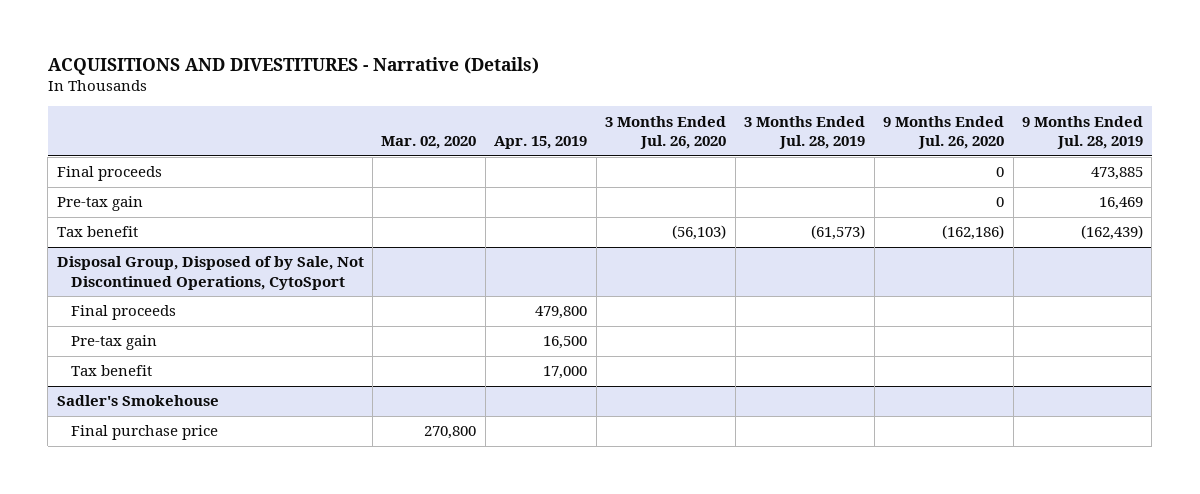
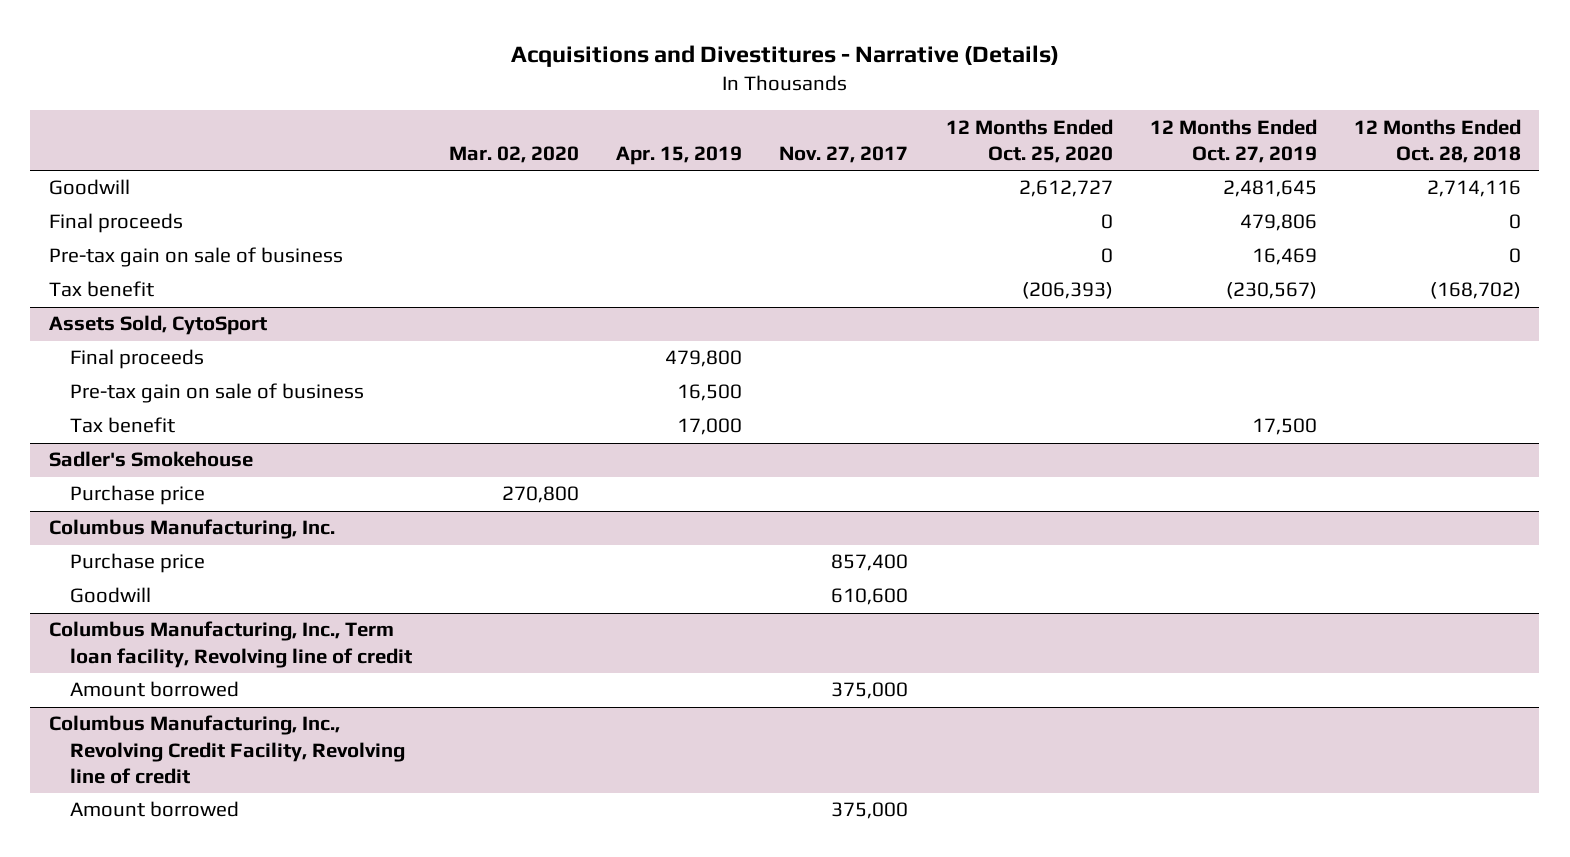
[47,56,539,75] ACQUISITIONS AND DIVESTITURES - Narrative (Details) -> [510,45,1059,68] Acquisitions and Divestitures - Narrative (Details)
[605,115,727,150] 3 Months Ended Jul. 26, 2020 -> none
[744,115,866,150] 3 Months Ended Jul. 28, 2019 -> none
[883,115,1005,150] 9 Months Ended Jul. 26, 2020 -> none
[1022,115,1144,150] 9 Months Ended Jul. 28, 2019 -> none
none -> [779,145,909,163] Nov. 27, 2017
none -> [945,118,1113,163] 12 Months Ended Oct. 25, 2020
none -> [1149,118,1317,163] 12 Months Ended Oct. 27, 2019
none -> [1353,118,1521,163] 12 Months Ended Oct. 28, 2018
none -> [48,179,130,196] Goodwill
[56,196,143,212] Pre-tax gain -> [48,247,343,268] Pre-tax gain on sale of business
[56,256,364,290] Disposal Group, Disposed of by Sale, Not Discontinued Operations, CytoSport -> [48,315,267,336] Assets Sold, CytoSport
[71,335,158,351] Pre-tax gain -> [70,383,365,404] Pre-tax gain on sale of business
[71,425,219,441] Final purchase price -> [70,485,206,506] Purchase price
none -> [48,519,335,540] Columbus Manufacturing, Inc.
none -> [70,553,206,574] Purchase price
none -> [70,587,152,604] Goodwill
none -> [48,621,413,668] Columbus Manufacturing, Inc., Term loan facility, Revolving line of credit
none -> [70,681,240,698] Amount borrowed
none -> [48,715,406,784] Columbus Manufacturing, Inc., Revolving Credit Facility, Revolving line of credit
none -> [70,801,240,818] Amount borrowed

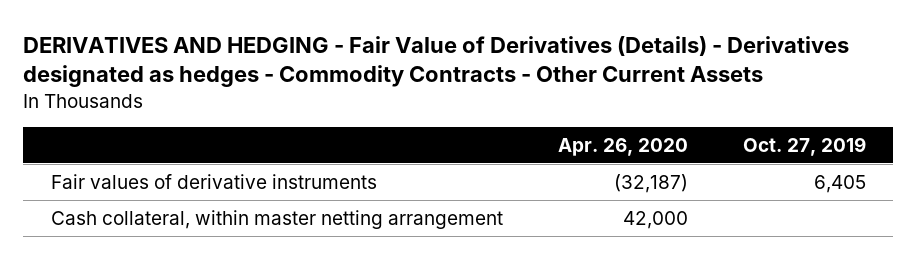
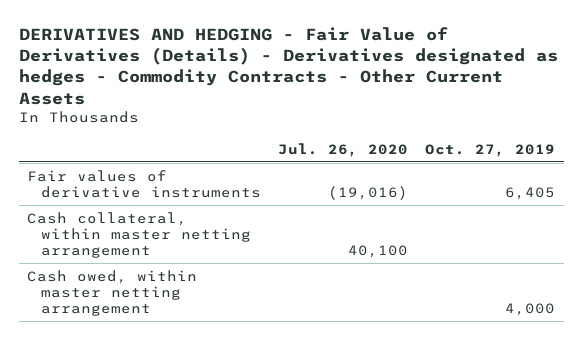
[557,137,688,156] Apr. 26, 2020 -> none
none -> [277,142,408,157] Jul. 26, 2020
none -> [27,269,198,317] Cash owed, within master netting arrangement

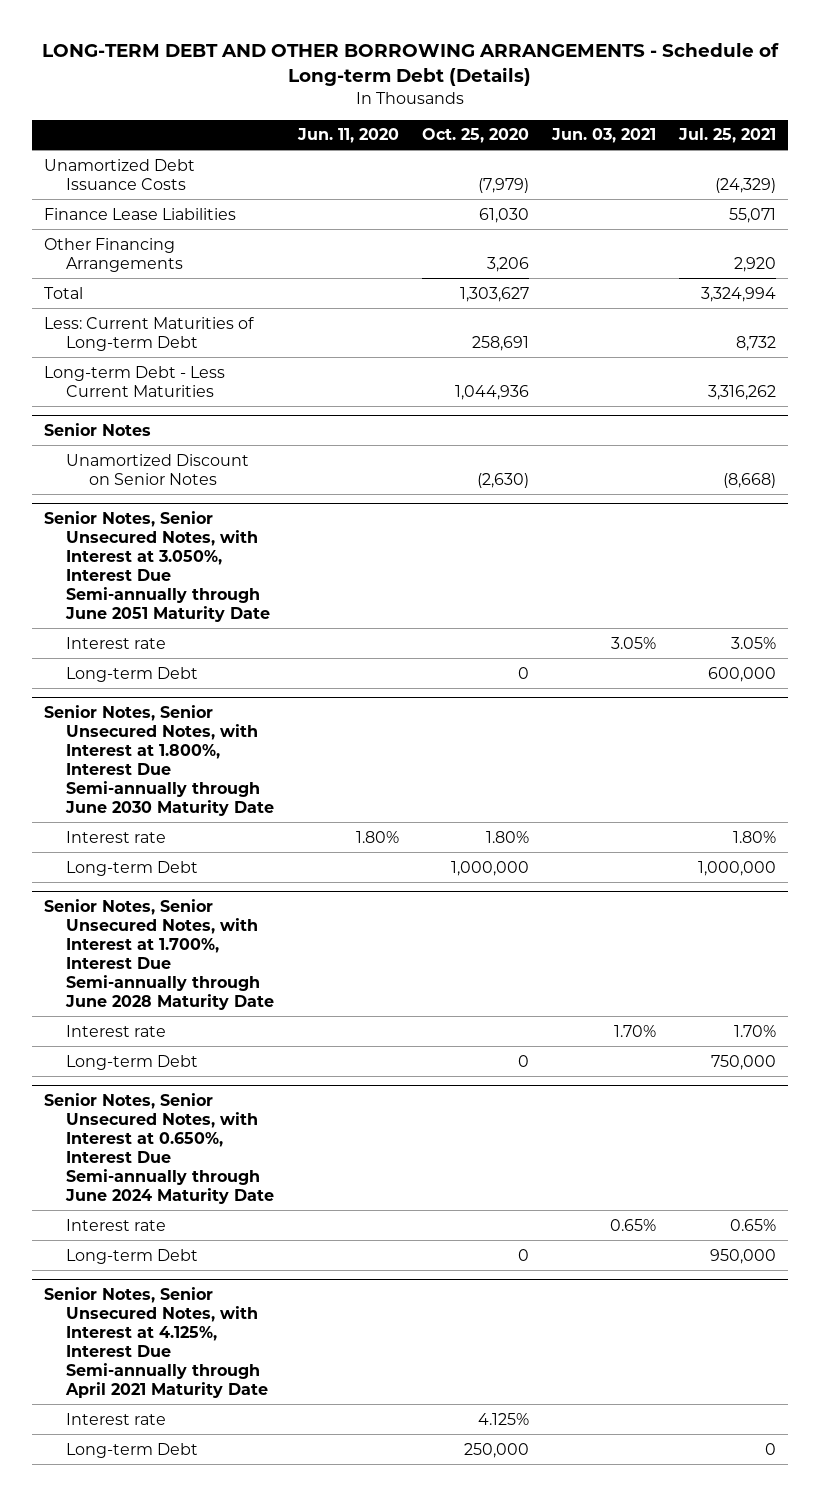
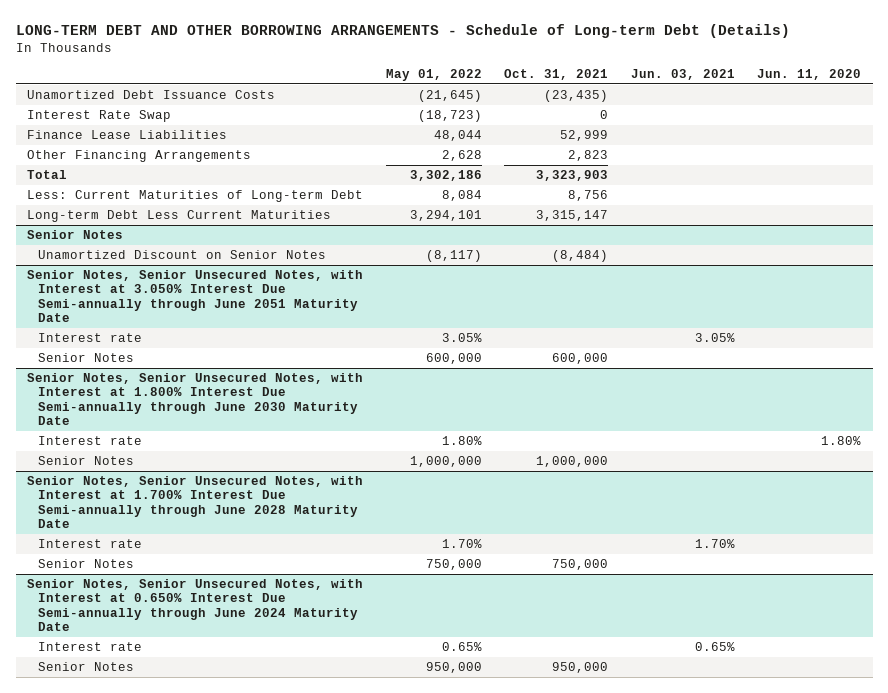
[421,128,529,144] Oct. 25, 2020 -> none
[678,128,777,144] Jul. 25, 2021 -> none
none -> [385,69,482,82] May 01, 2022
none -> [504,69,609,81] Oct. 31, 2021
none -> [26,109,171,122] Interest Rate Swap
[43,365,225,397] Long-term Debt - Less Current Maturities -> [26,209,331,222] Long-term Debt Less Current Maturities
[43,511,271,622] Senior Notes, Senior Unsecured Notes, with Interest at 3.050%, Interest Due Semi-annually through June 2051 Maturity Date -> [26,269,363,323] Senior Notes, Senior Unsecured Notes, with Interest at 3.050% Interest Due Semi-annually through June 2051 Maturity Date
[66,666,199,682] Long-term Debt -> [38,352,135,362] Senior Notes
[43,705,275,816] Senior Notes, Senior Unsecured Notes, with Interest at 1.800%, Interest Due Semi-annually through June 2030 Maturity Date -> [26,372,363,426] Senior Notes, Senior Unsecured Notes, with Interest at 1.800% Interest Due Semi-annually through June 2030 Maturity Date
[66,860,199,876] Long-term Debt -> [38,455,135,465] Senior Notes
[43,899,275,1010] Senior Notes, Senior Unsecured Notes, with Interest at 1.700%, Interest Due Semi-annually through June 2028 Maturity Date -> [26,475,363,529] Senior Notes, Senior Unsecured Notes, with Interest at 1.700% Interest Due Semi-annually through June 2028 Maturity Date
[66,1054,199,1070] Long-term Debt -> [38,558,135,568] Senior Notes
[43,1093,275,1204] Senior Notes, Senior Unsecured Notes, with Interest at 0.650%, Interest Due Semi-annually through June 2024 Maturity Date -> [26,578,363,632] Senior Notes, Senior Unsecured Notes, with Interest at 0.650% Interest Due Semi-annually through June 2024 Maturity Date
[43,1287,269,1398] Senior Notes, Senior Unsecured Notes, with Interest at 4.125%, Interest Due Semi-annually through April 2021 Maturity Date -> none
[66,1412,167,1425] Interest rate -> none
[66,1442,199,1458] Long-term Debt -> none
[66,1248,199,1264] Long-term Debt -> [38,661,135,671] Senior Notes

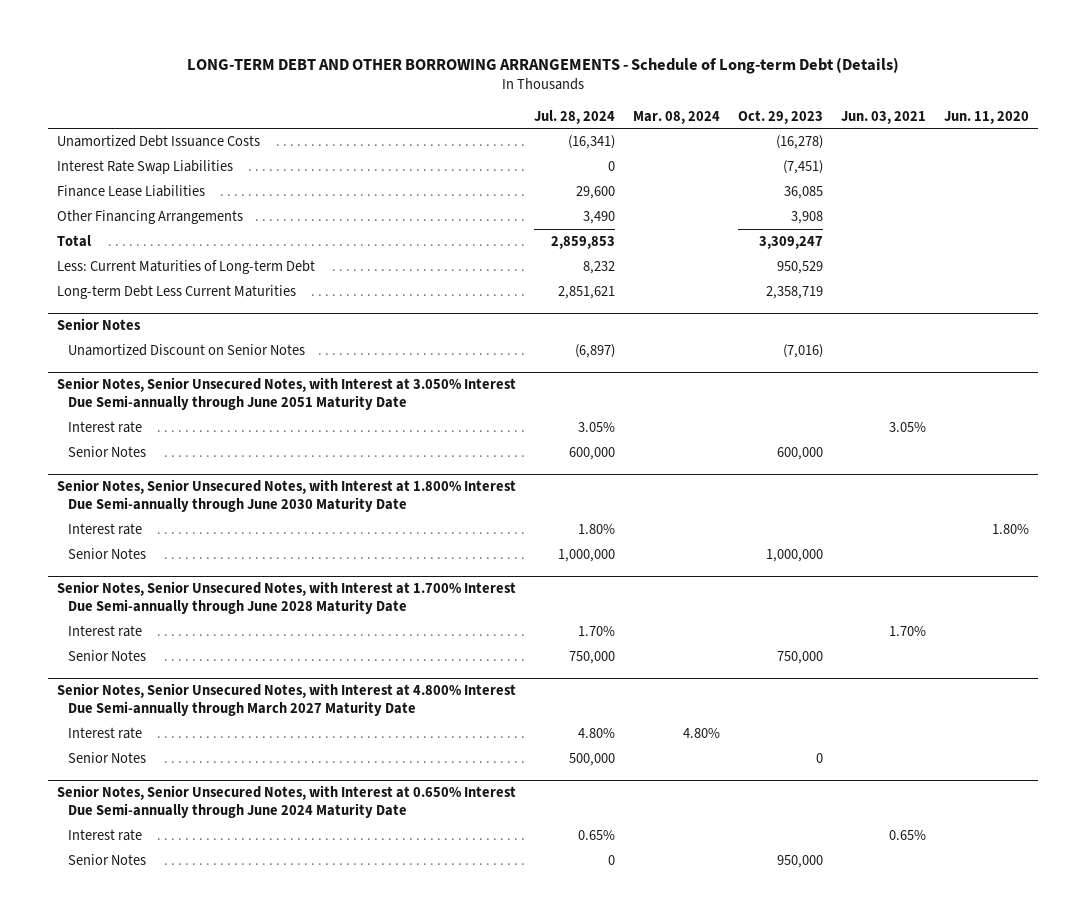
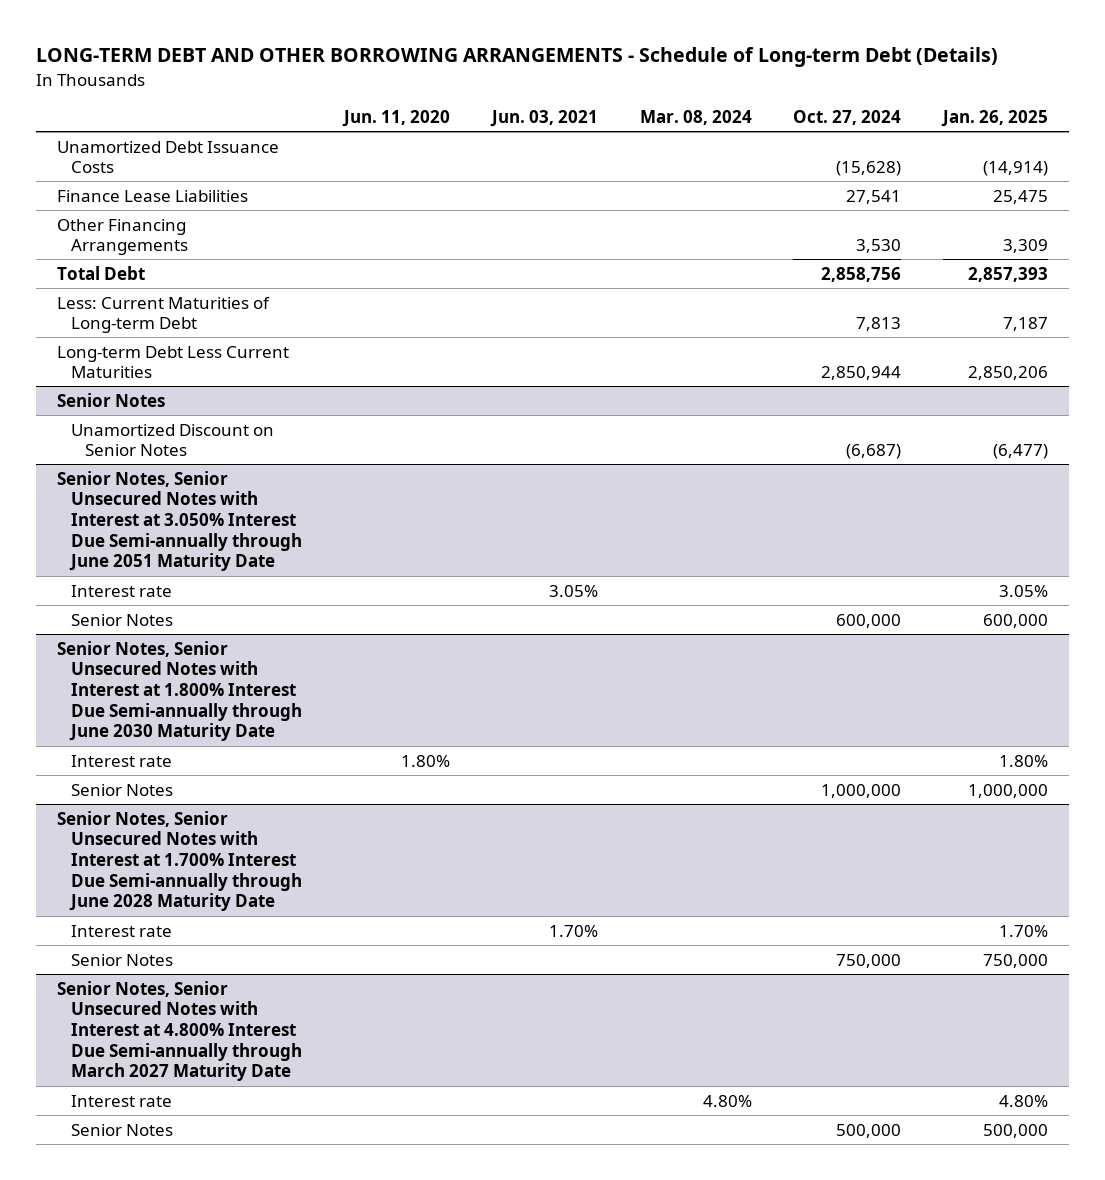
[533,109,615,124] Jul. 28, 2024 -> none
[737,109,823,124] Oct. 29, 2023 -> none
none -> [793,110,902,126] Oct. 27, 2024
none -> [941,110,1049,128] Jan. 26, 2025
[56,160,233,175] Interest Rate Swap Liabilities -> none
[56,235,91,248] Total -> [56,265,145,280] Total Debt
[56,377,516,411] Senior Notes, Senior Unsecured Notes, with Interest at 3.050% Interest Due Semi-annually through June 2051 Maturity Date -> [56,470,302,572] Senior Notes, Senior Unsecured Notes with Interest at 3.050% Interest Due Semi-annually through June 2051 Maturity Date
[56,479,516,513] Senior Notes, Senior Unsecured Notes, with Interest at 1.800% Interest Due Semi-annually through June 2030 Maturity Date -> [56,640,302,742] Senior Notes, Senior Unsecured Notes with Interest at 1.800% Interest Due Semi-annually through June 2030 Maturity Date
[56,581,516,615] Senior Notes, Senior Unsecured Notes, with Interest at 1.700% Interest Due Semi-annually through June 2028 Maturity Date -> [56,810,302,912] Senior Notes, Senior Unsecured Notes with Interest at 1.700% Interest Due Semi-annually through June 2028 Maturity Date
[56,683,516,717] Senior Notes, Senior Unsecured Notes, with Interest at 4.800% Interest Due Semi-annually through March 2027 Maturity Date -> [56,980,302,1082] Senior Notes, Senior Unsecured Notes with Interest at 4.800% Interest Due Semi-annually through March 2027 Maturity Date
[56,785,516,819] Senior Notes, Senior Unsecured Notes, with Interest at 0.650% Interest Due Semi-annually through June 2024 Maturity Date -> none
[68,829,143,842] Interest rate -> none
[68,854,147,866] Senior Notes -> none

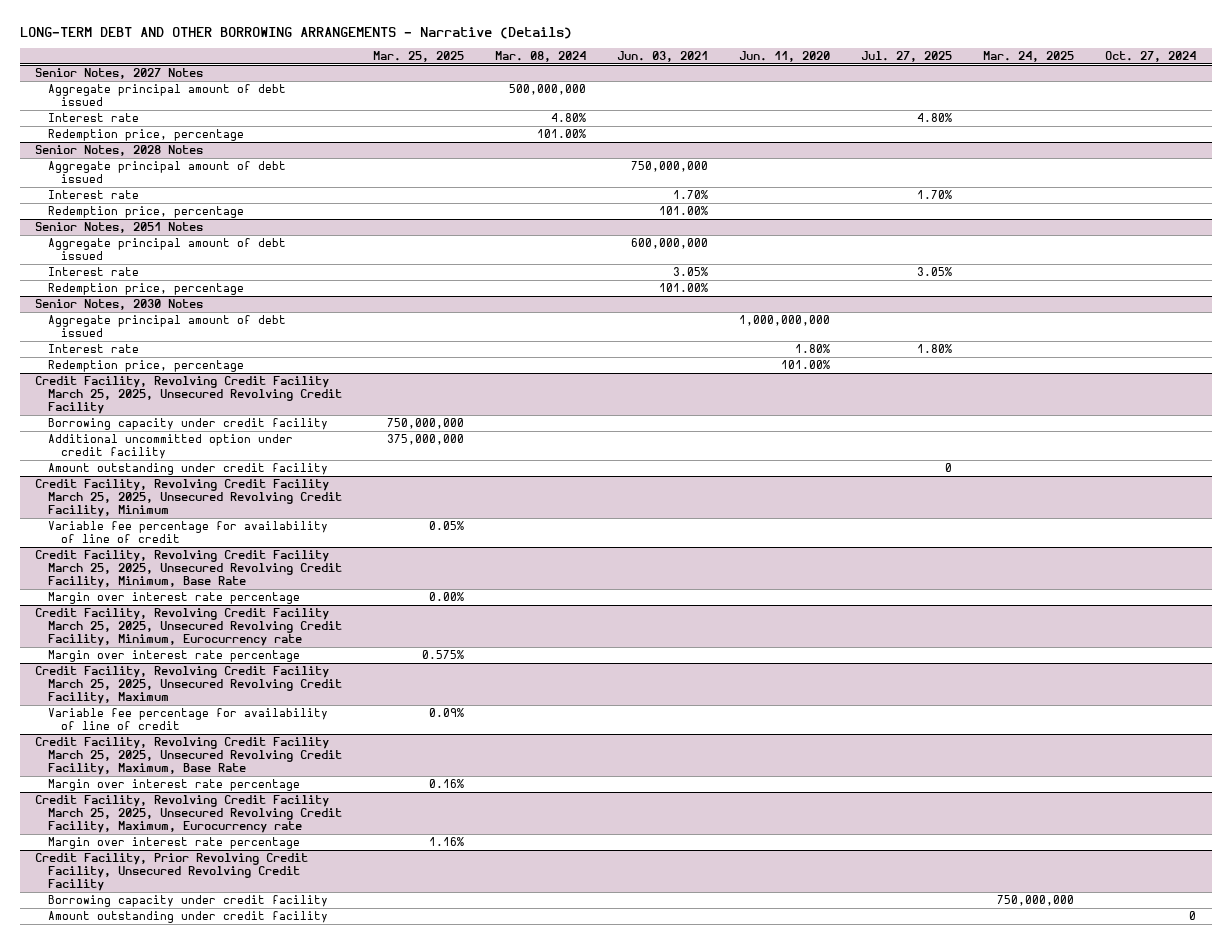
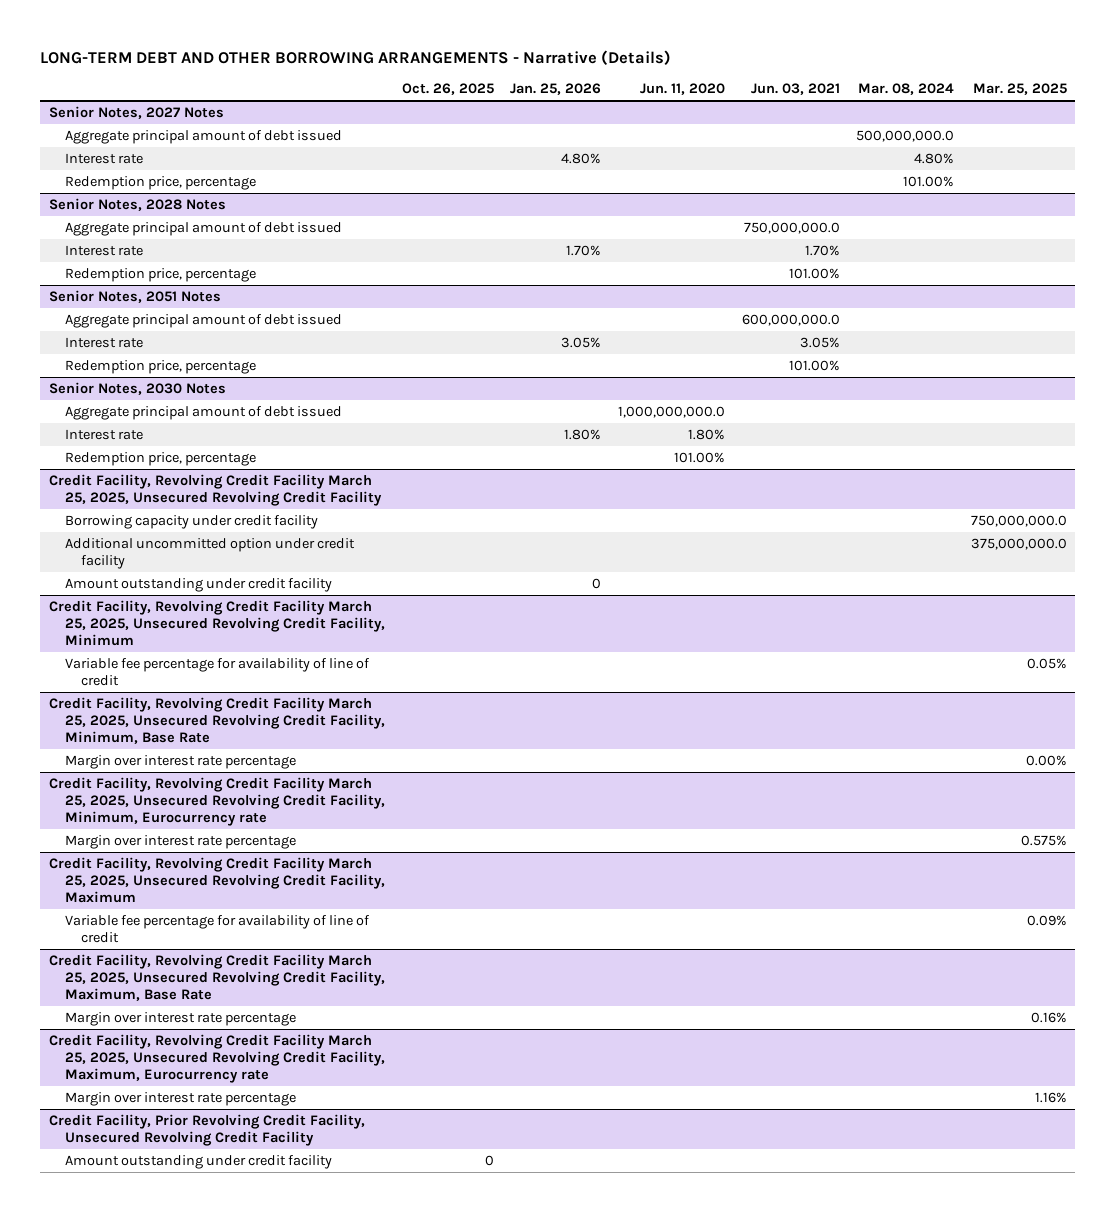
[861,50,953,62] Jul. 27, 2025 -> none
[983,50,1075,62] Mar. 24, 2025 -> none
[1105,50,1197,62] Oct. 27, 2024 -> none
none -> [401,83,494,96] Oct. 26, 2025
none -> [510,83,602,96] Jan. 25, 2026
[509,84,587,96] 500,000,000 -> [856,130,955,143] 500,000,000.0
[631,161,709,173] 750,000,000 -> [743,222,840,235] 750,000,000.0
[631,238,709,250] 600,000,000 -> [741,314,840,327] 600,000,000.0
[739,315,831,327] 1,000,000,000 -> [617,406,725,419] 1,000,000,000.0
[387,418,465,430] 750,000,000 -> [970,515,1067,528] 750,000,000.0
[387,434,465,446] 375,000,000 -> [970,538,1067,551] 375,000,000.0
[48,895,329,908] Borrowing capacity under credit facility -> none

